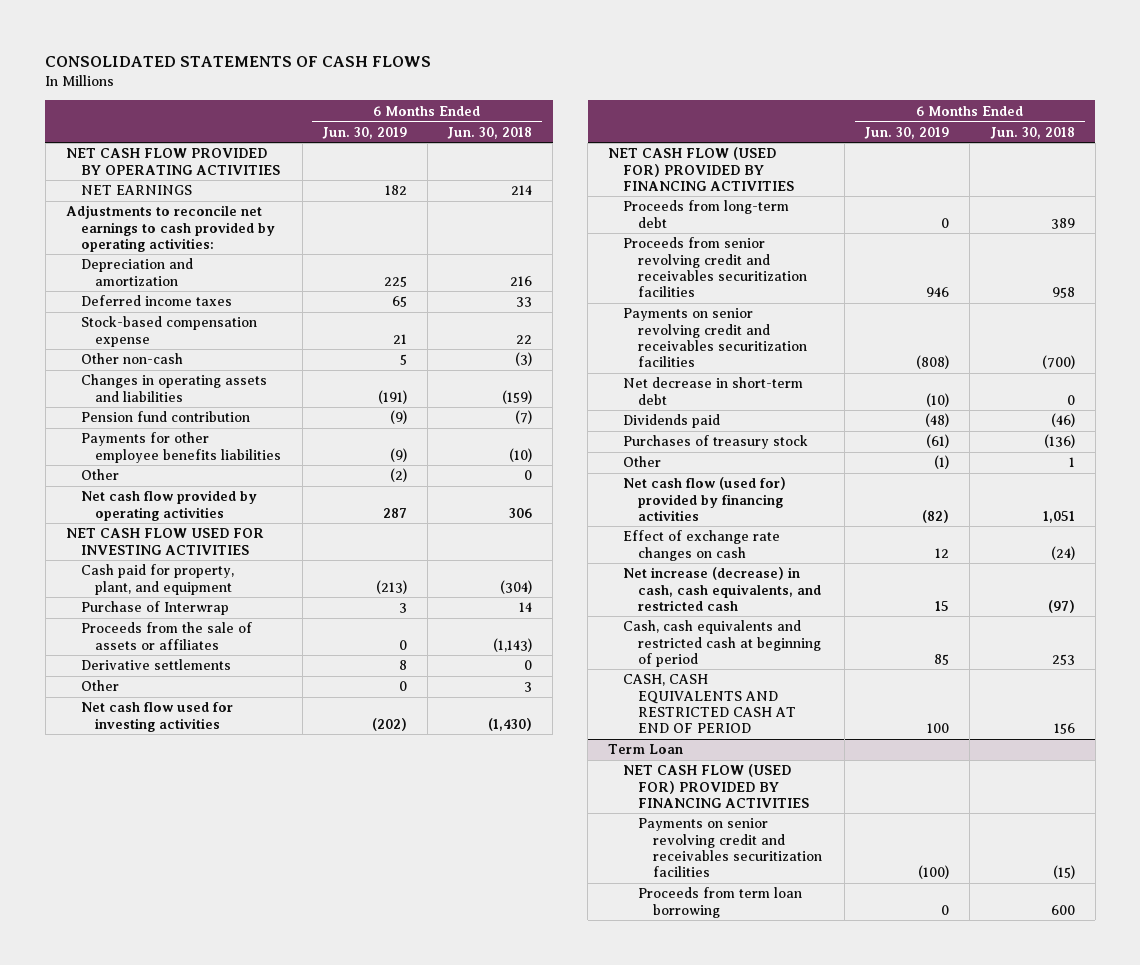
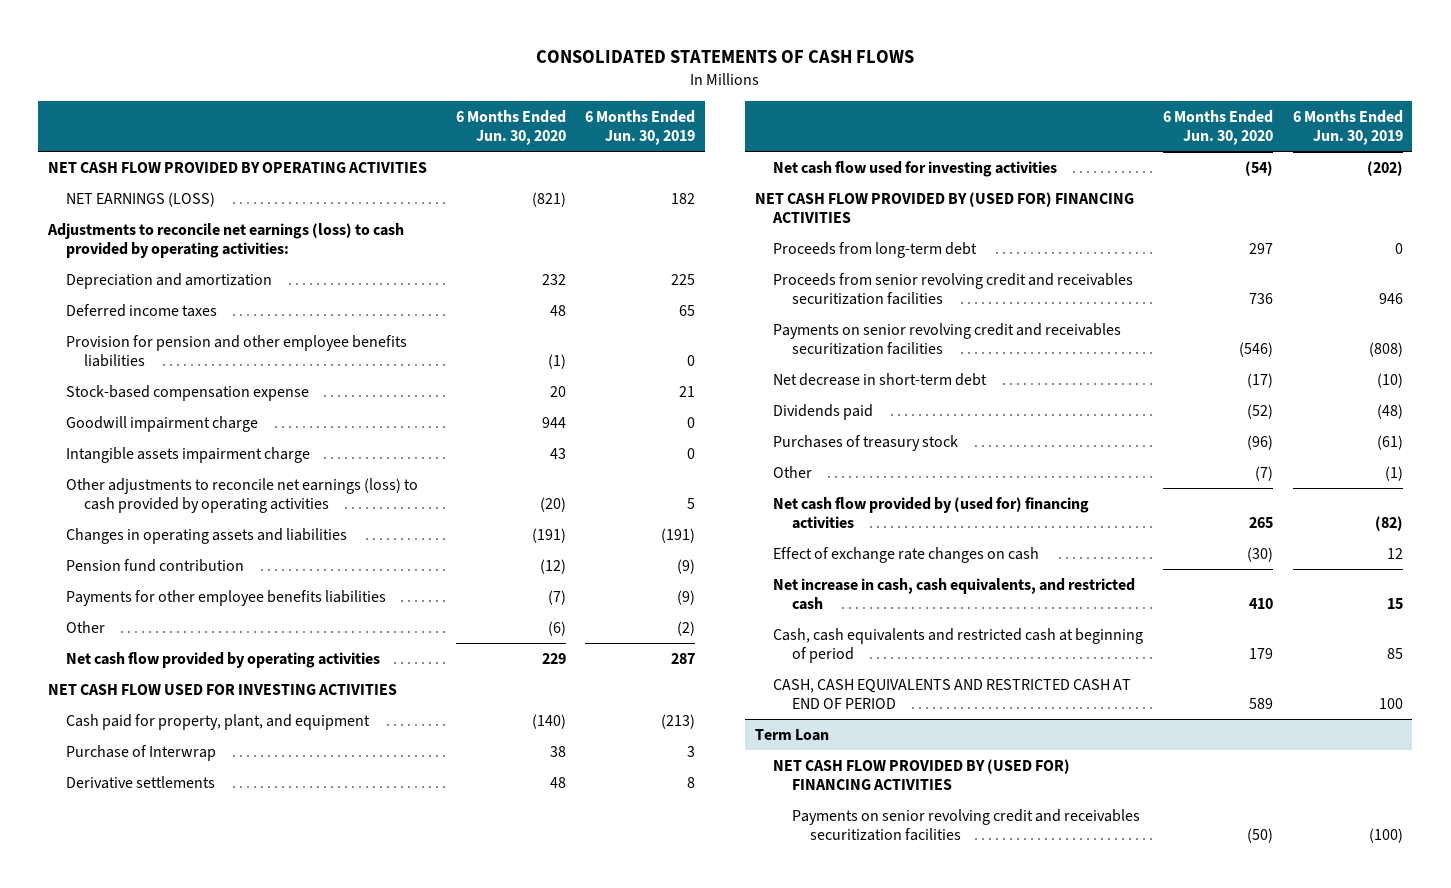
[446,126,532,139] Jun. 30, 2018 -> none
none -> [455,109,566,146] 6 Months Ended Jun. 30, 2020
[80,185,192,196] NET EARNINGS -> [66,191,216,207] NET EARNINGS (LOSS)
[65,205,275,252] Adjustments to reconcile net earnings to cash provided by operating activities: -> [47,222,405,259] Adjustments to reconcile net earnings (loss) to cash provided by operating activities:
none -> [66,334,408,368] Provision for pension and other employee benefits liabilities
none -> [66,415,259,432] Goodwill impairment charge
none -> [66,446,311,463] Intangible assets impairment charge
[80,353,183,365] Other non-cash -> [66,477,419,514] Other adjustments to reconcile net earnings (loss) to cash provided by operating activities
[80,622,252,650] Proceeds from the sale of assets or affiliates -> none
[80,680,119,692] Other -> none
[608,147,795,191] NET CASH FLOW (USED FOR) PROVIDED BY FINANCING ACTIVITIES -> [755,191,1135,224] NET CASH FLOW PROVIDED BY (USED FOR) FINANCING ACTIVITIES
[623,477,787,521] Net cash flow (used for) provided by financing activities -> [773,496,1090,530] Net cash flow provided by (used for) financing activities
[623,567,822,611] Net increase (decrease) in cash, cash equivalents, and restricted cash -> [773,577,1136,611] Net increase in cash, cash equivalents, and restricted cash
[623,764,810,808] NET CASH FLOW (USED FOR) PROVIDED BY FINANCING ACTIVITIES -> [773,758,1071,791] NET CASH FLOW PROVIDED BY (USED FOR) FINANCING ACTIVITIES
[638,887,803,918] Proceeds from term loan borrowing -> none

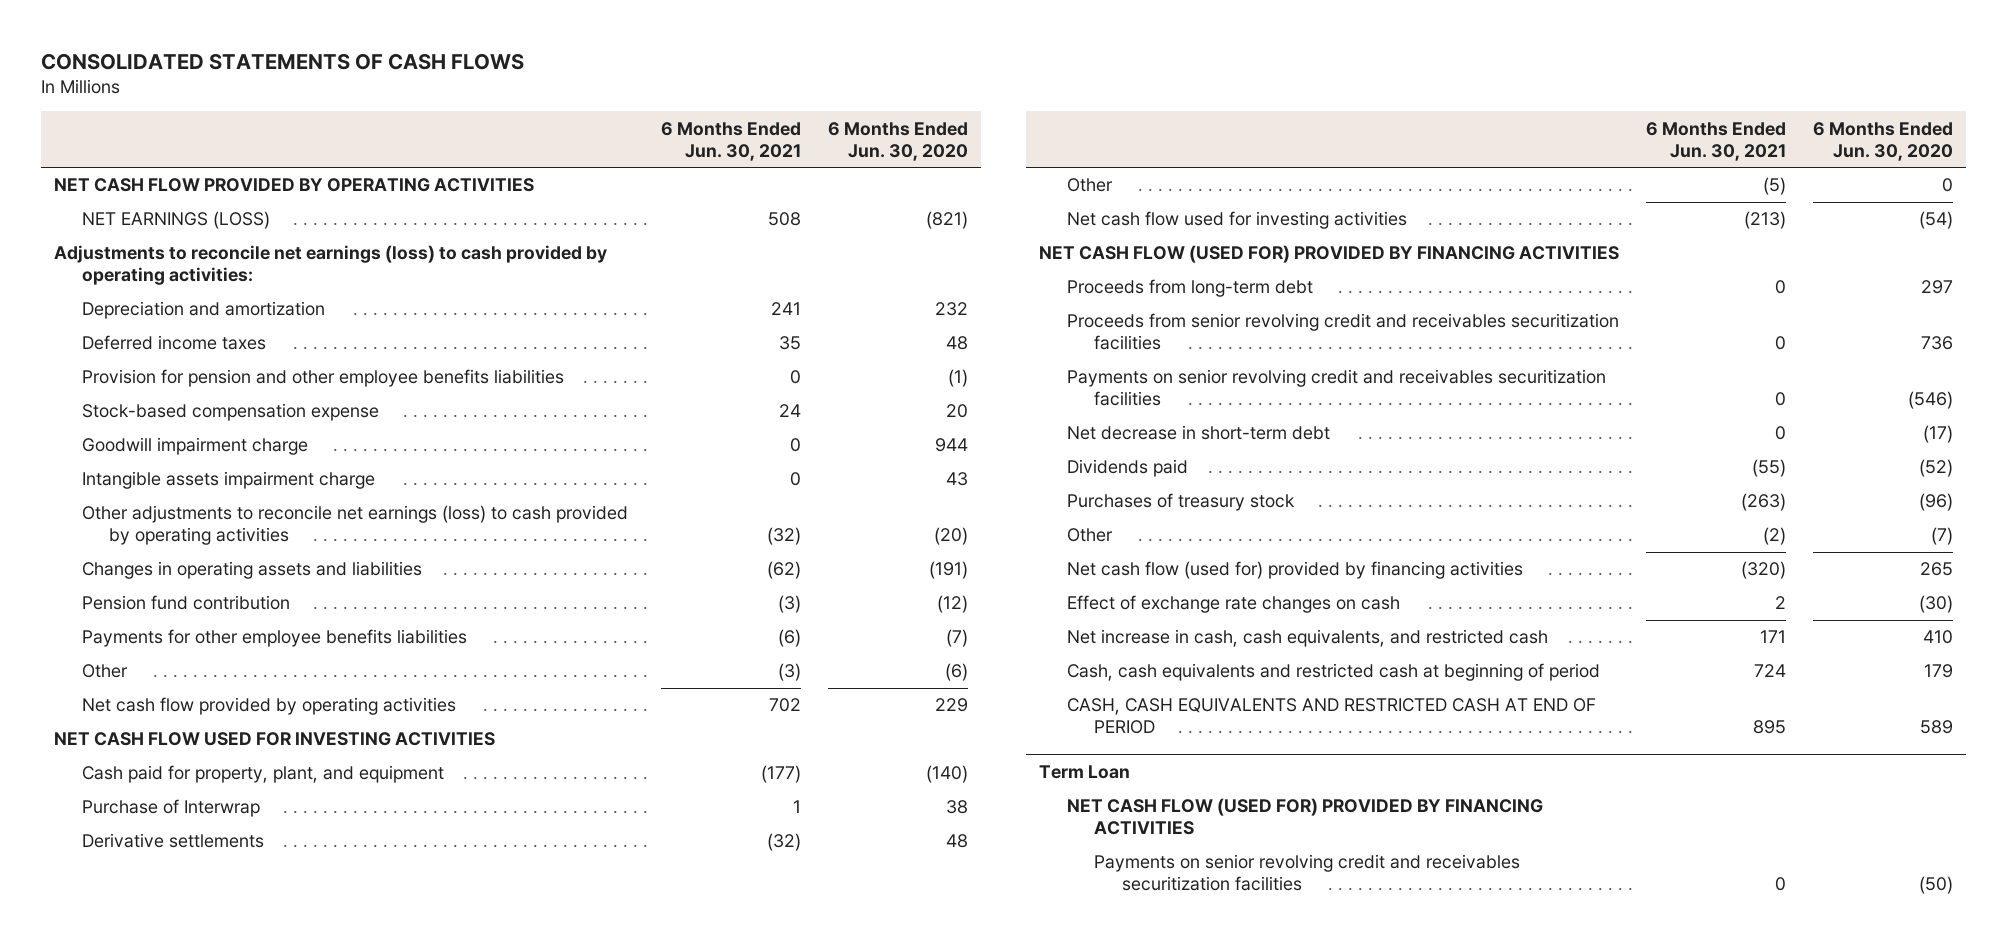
[585,109,696,146] 6 Months Ended Jun. 30, 2019 -> none
none -> [660,121,801,161] 6 Months Ended Jun. 30, 2021
none -> [1066,178,1113,193] Other
[755,191,1135,224] NET CASH FLOW PROVIDED BY (USED FOR) FINANCING ACTIVITIES -> [1039,245,1620,264] NET CASH FLOW (USED FOR) PROVIDED BY FINANCING ACTIVITIES
[773,496,1090,530] Net cash flow provided by (used for) financing activities -> [1066,561,1523,580] Net cash flow (used for) provided by financing activities
[773,758,1071,791] NET CASH FLOW PROVIDED BY (USED FOR) FINANCING ACTIVITIES -> [1066,798,1543,836] NET CASH FLOW (USED FOR) PROVIDED BY FINANCING ACTIVITIES

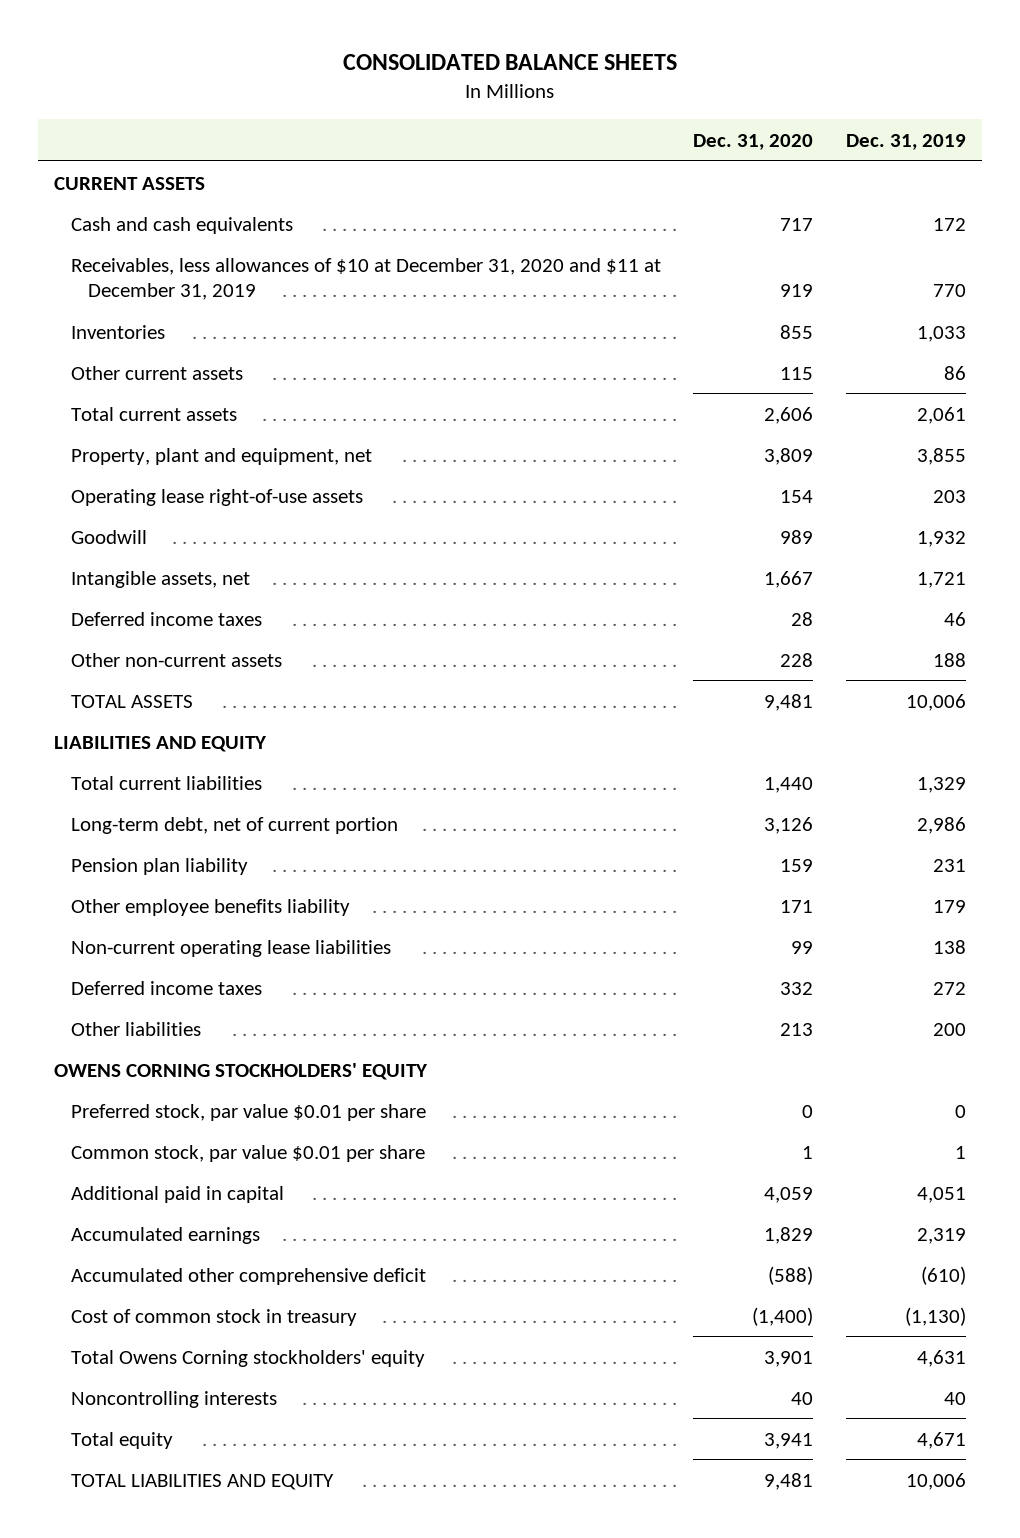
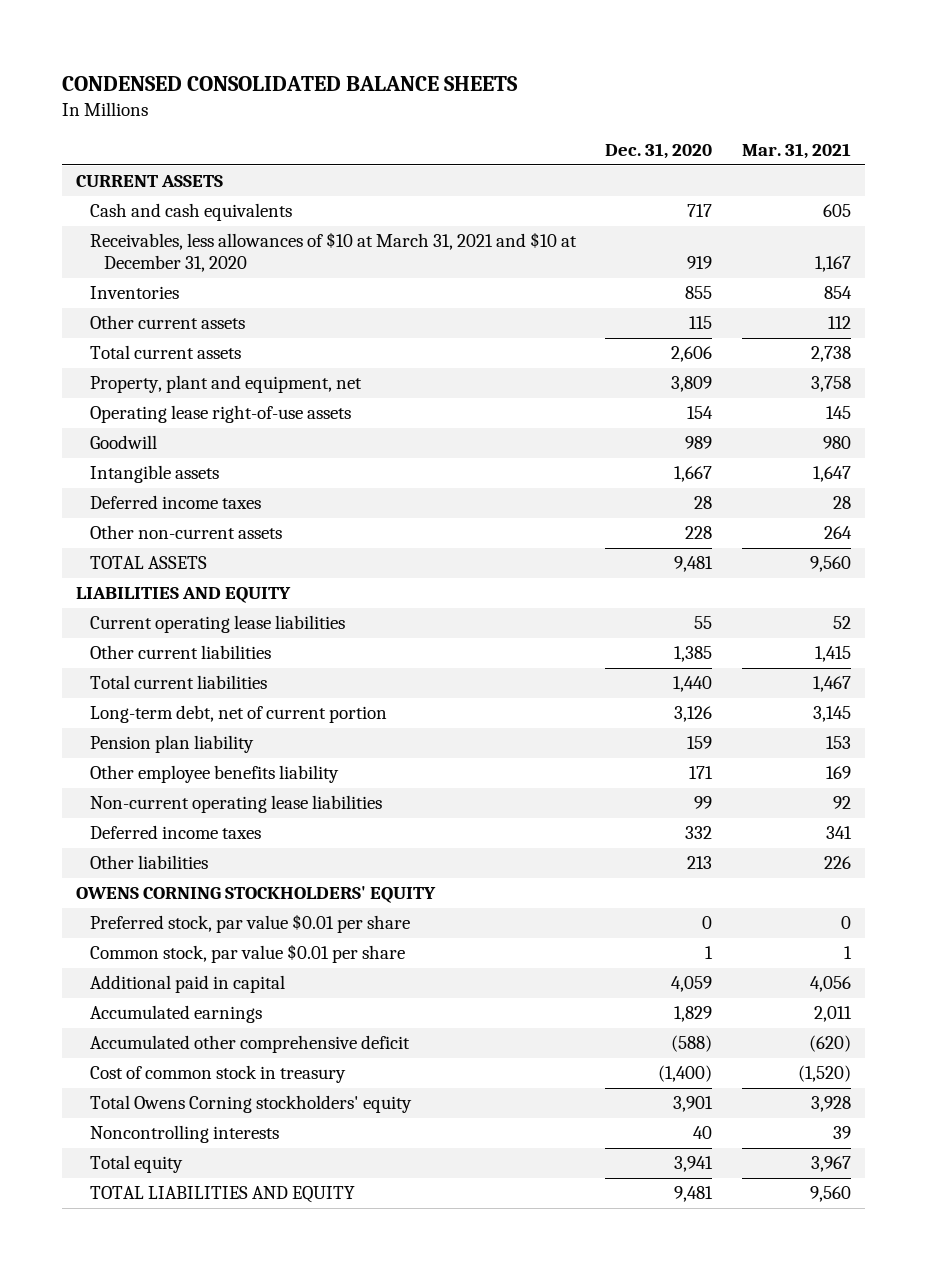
[342,54,677,71] CONSOLIDATED BALANCE SHEETS -> [61,75,518,91] CONDENSED CONSOLIDATED BALANCE SHEETS
[845,133,966,150] Dec. 31, 2019 -> none
none -> [741,143,851,160] Mar. 31, 2021
[71,257,662,300] Receivables, less allowances of $10 at December 31, 2020 and $11 at December 31, 2019 -> [89,232,577,273] Receivables, less allowances of $10 at March 31, 2021 and $10 at December 31, 2020
[71,570,251,588] Intangible assets, net -> [89,465,219,484] Intangible assets
none -> [89,615,345,634] Current operating lease liabilities
none -> [89,645,271,660] Other current liabilities

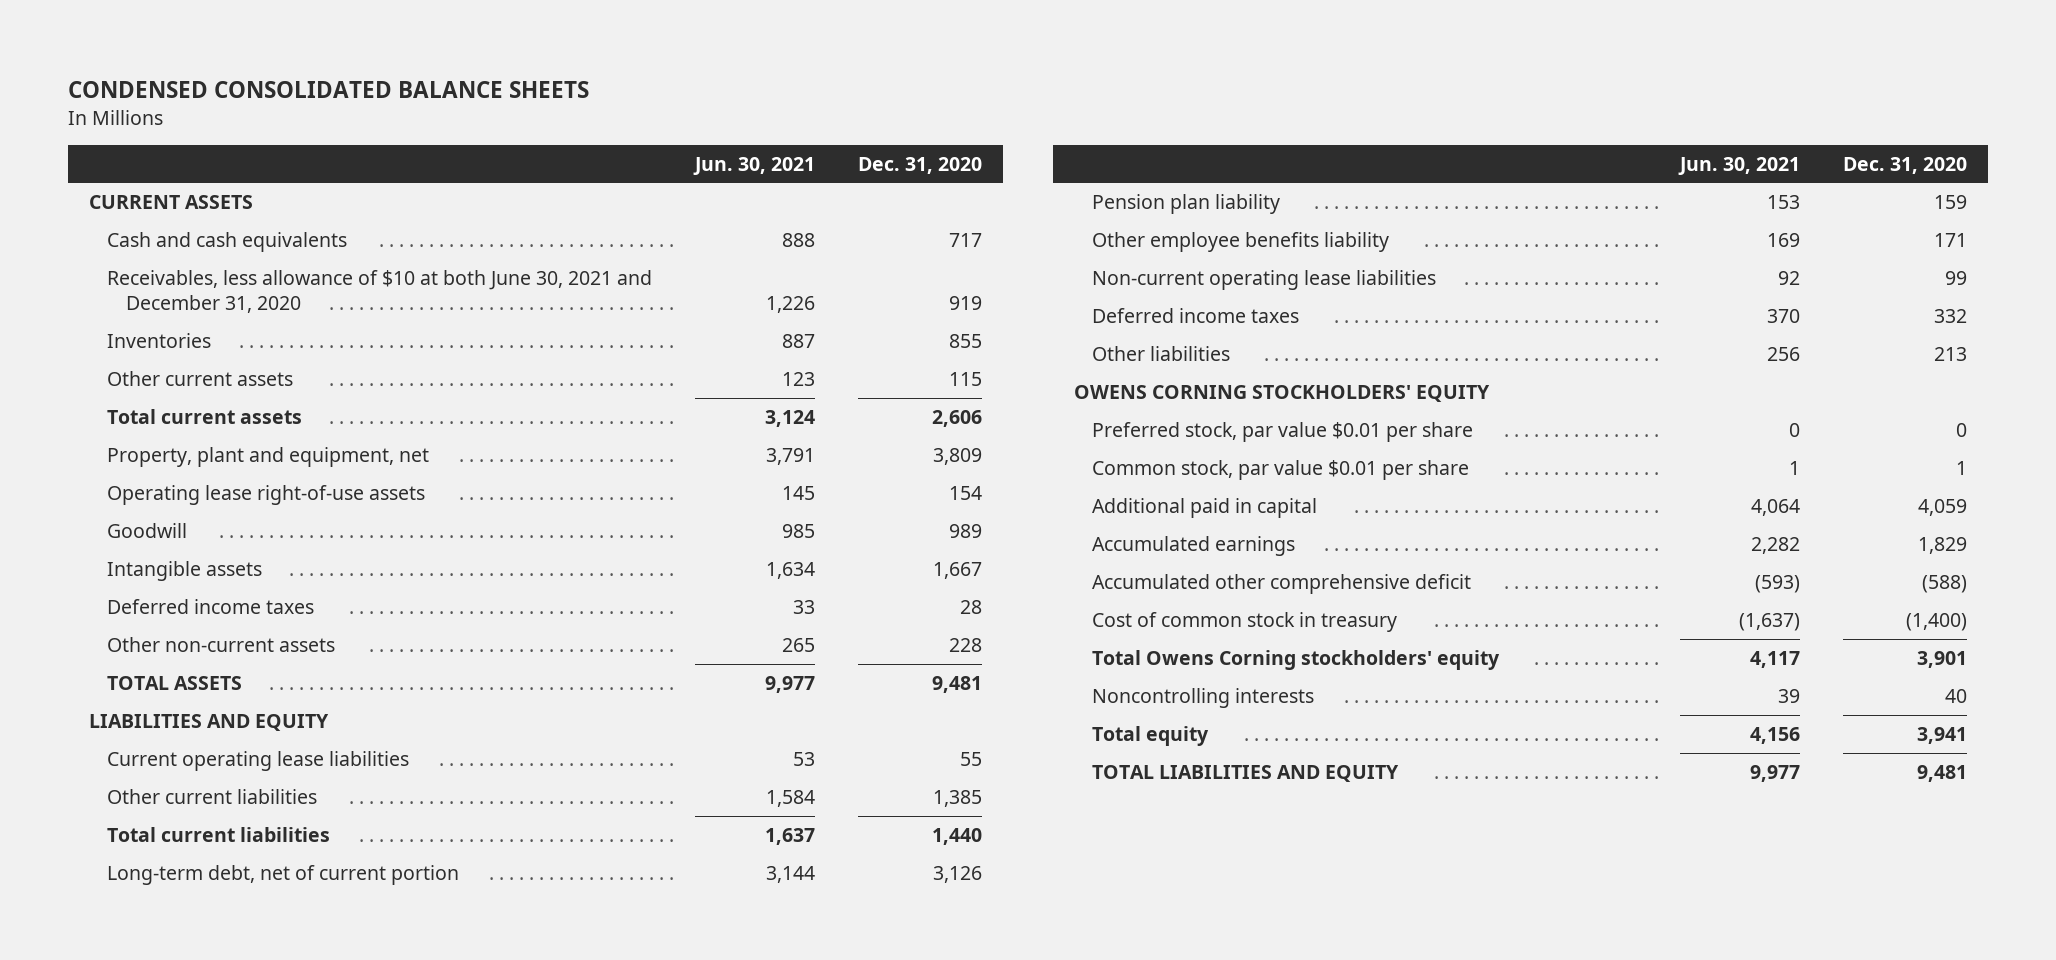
[741,143,851,160] Mar. 31, 2021 -> none
none -> [693,156,816,175] Jun. 30, 2021
[89,232,577,273] Receivables, less allowances of $10 at March 31, 2021 and $10 at December 31, 2020 -> [107,269,653,313] Receivables, less allowance of $10 at both June 30, 2021 and December 31, 2020

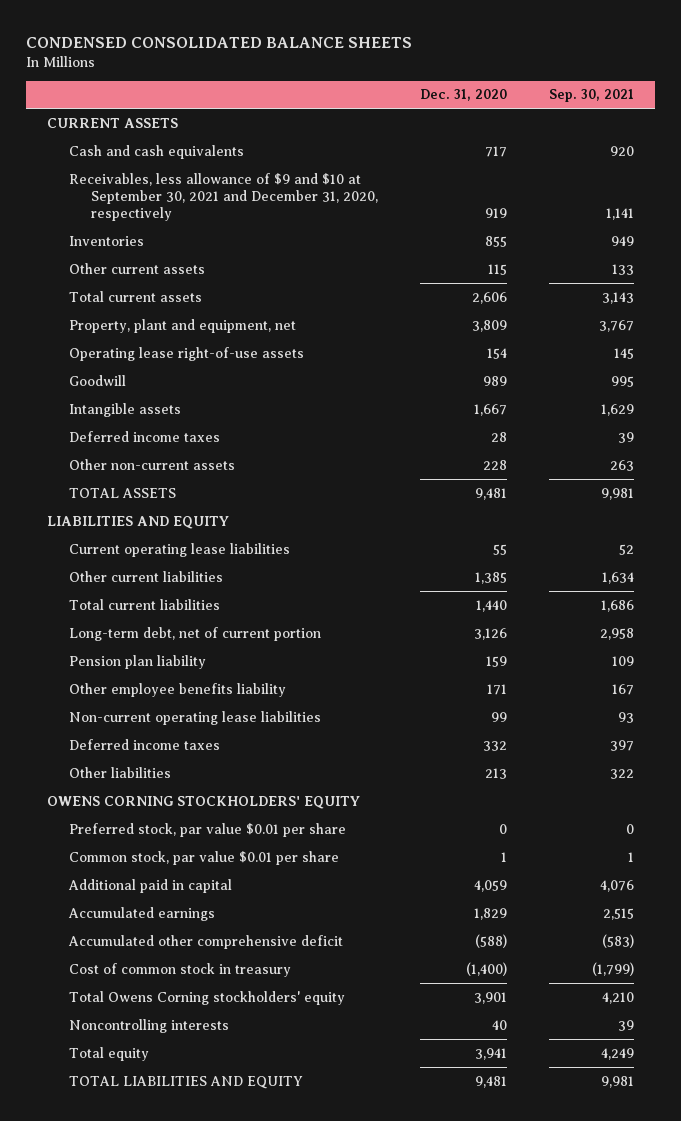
[693,156,816,175] Jun. 30, 2021 -> none
none -> [548,89,634,103] Sep. 30, 2021
[107,269,653,313] Receivables, less allowance of $10 at both June 30, 2021 and December 31, 2020 -> [69,172,379,221] Receivables, less allowance of $9 and $10 at September 30, 2021 and December 31, 2020, respectively

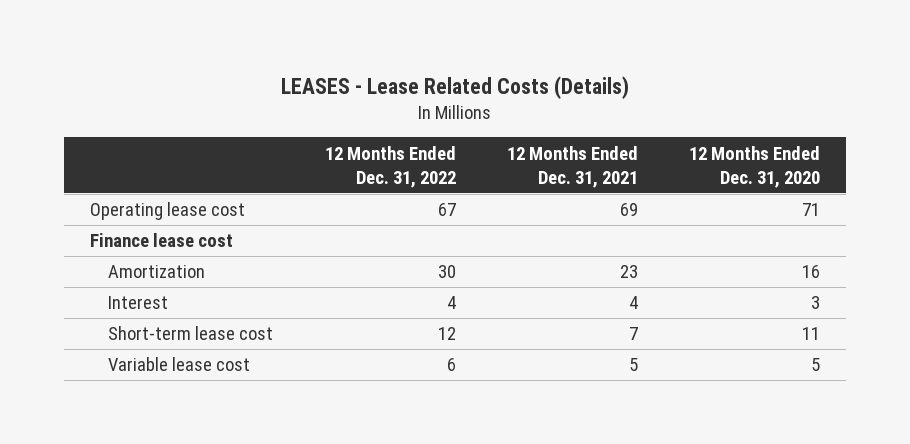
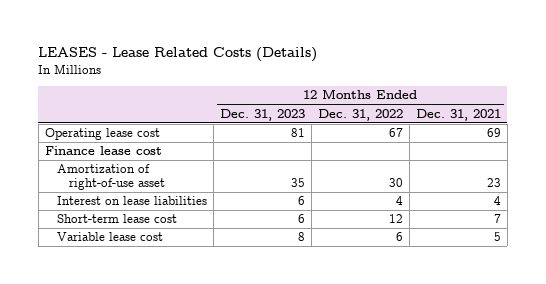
[688,145,820,188] 12 Months Ended Dec. 31, 2020 -> none
none -> [219,108,305,121] Dec. 31, 2023
[108,265,206,279] Amortization -> [56,164,165,191] Amortization of right-of-use asset
[108,296,169,310] Interest -> [56,196,207,206] Interest on lease liabilities

